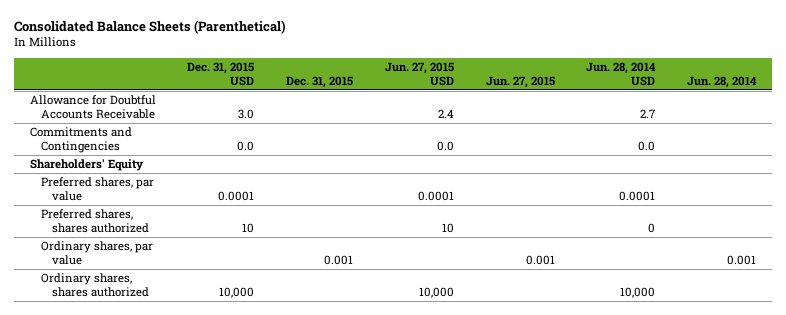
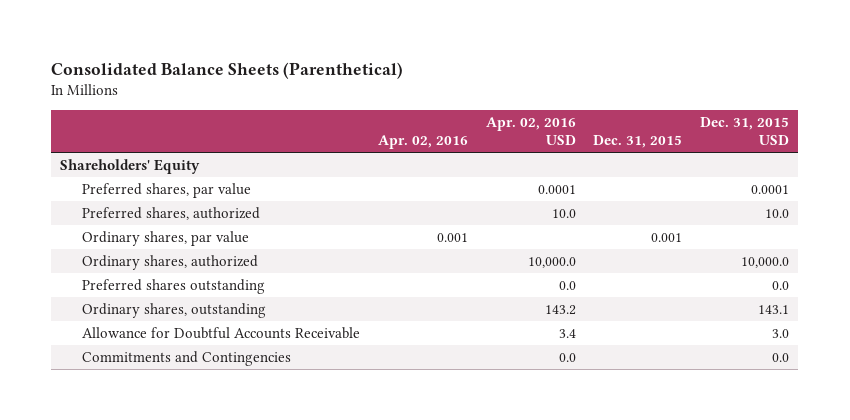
[384,61,454,86] Jun. 27, 2015 USD -> none
[485,75,555,88] Jun. 27, 2015 -> none
[586,61,657,86] Jun. 28, 2014 USD -> none
[687,75,758,88] Jun. 28, 2014 -> none
none -> [377,135,468,150] Apr. 02, 2016
none -> [485,116,576,146] Apr. 02, 2016 USD
[40,209,150,234] Preferred shares, shares authorized -> [82,206,261,220] Preferred shares, authorized
[242,223,255,234] 10 -> [765,208,790,218] 10.0
[40,273,150,298] Ordinary shares, shares authorized -> [82,254,259,270] Ordinary shares, authorized
[219,287,255,299] 10,000 -> [741,256,790,268] 10,000.0
none -> [82,278,266,294] Preferred shares outstanding
none -> [82,302,267,318] Ordinary shares, outstanding
[29,95,156,120] Allowance for Doubtful Accounts Receivable -> [82,326,361,339] Allowance for Doubtful Accounts Receivable
[29,127,132,154] Commitments and Contingencies -> [82,350,292,366] Commitments and Contingencies

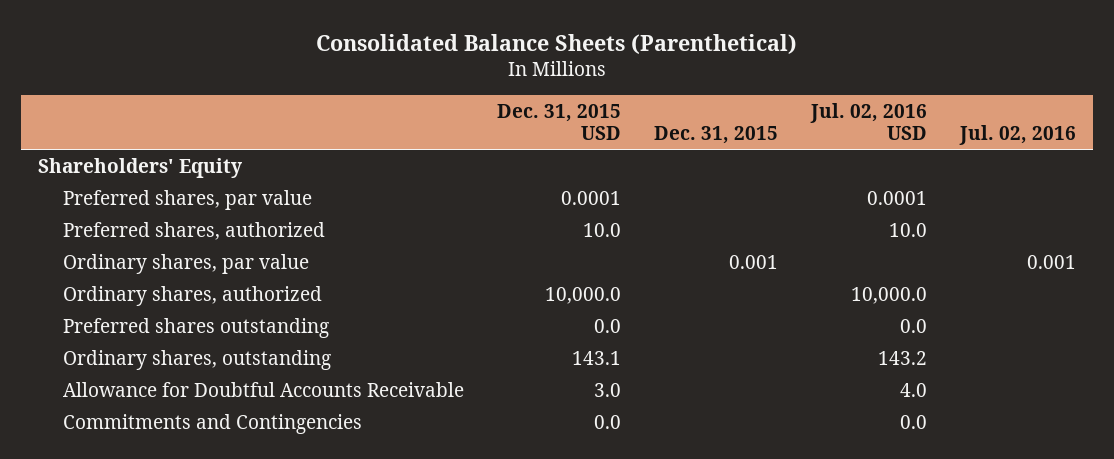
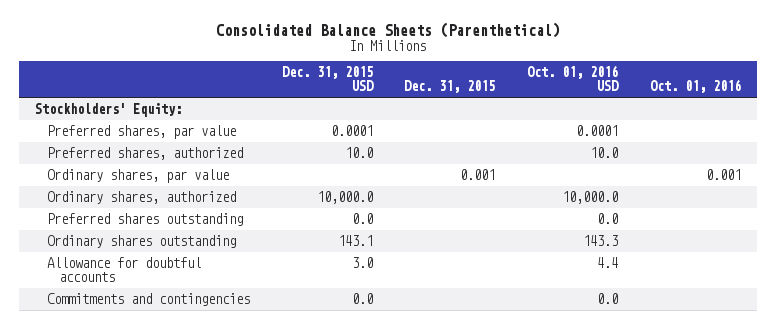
[809,102,927,141] Jul. 02, 2016 USD -> none
[959,125,1077,146] Jul. 02, 2016 -> none
none -> [527,65,620,92] Oct. 01, 2016 USD
none -> [650,79,742,94] Oct. 01, 2016
[37,157,242,178] Shareholders' Equity -> [34,102,182,117] Stockholders' Equity:
[62,349,331,370] Ordinary shares, outstanding -> [46,234,236,248] Ordinary shares outstanding
[62,381,464,397] Allowance for Doubtful Accounts Receivable -> [46,256,201,282] Allowance for doubtful accounts
[62,413,362,434] Commitments and Contingencies -> [46,292,250,306] Commitments and contingencies

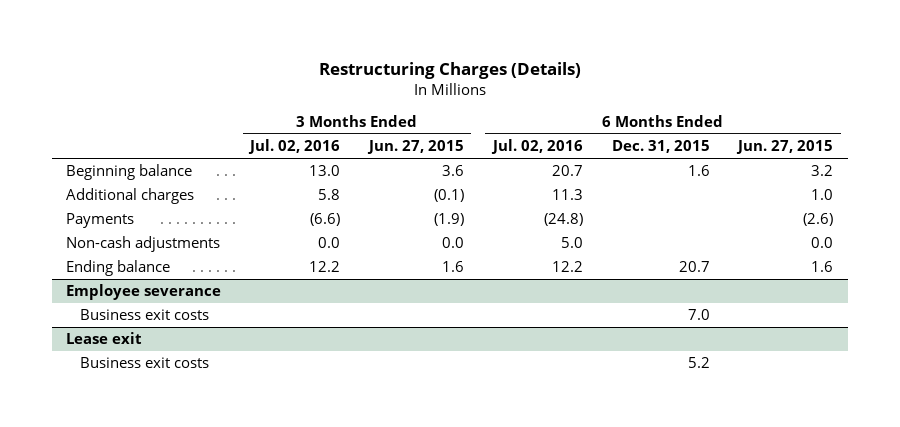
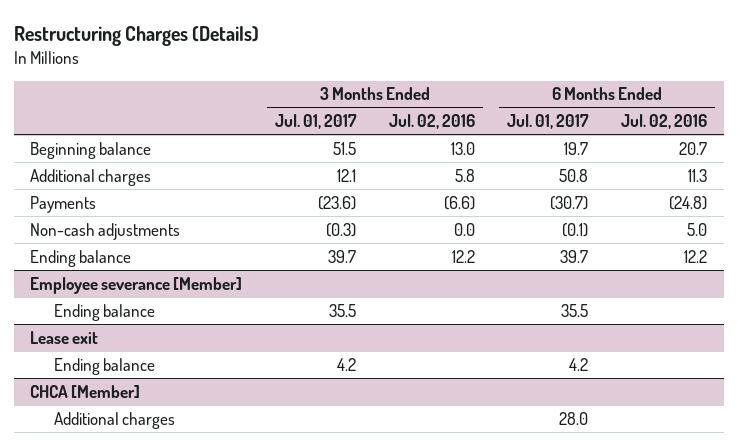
[366,140,464,155] Jun. 27, 2015 -> none
[611,140,710,154] Dec. 31, 2015 -> none
[736,140,834,155] Jun. 27, 2015 -> none
none -> [275,114,358,130] Jul. 01, 2017
none -> [507,114,590,130] Jul. 01, 2017
[79,309,209,321] Business exit costs -> none
[66,284,222,301] Employee severance -> [30,276,243,294] Employee severance [Member]
none -> [53,303,155,321] Ending balance
[79,357,209,369] Business exit costs -> none
none -> [53,357,155,375] Ending balance
none -> [30,384,141,398] CHCA [Member]
none -> [53,411,175,429] Additional charges

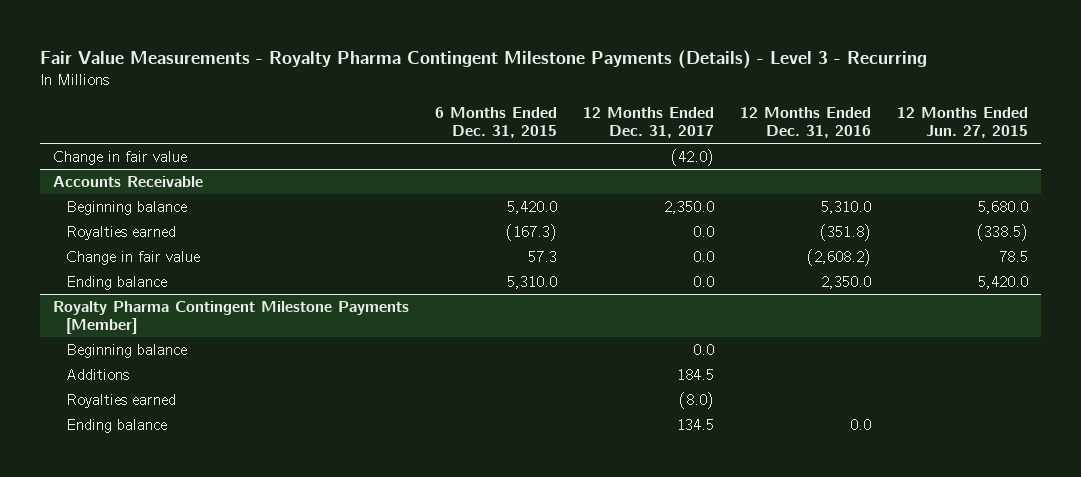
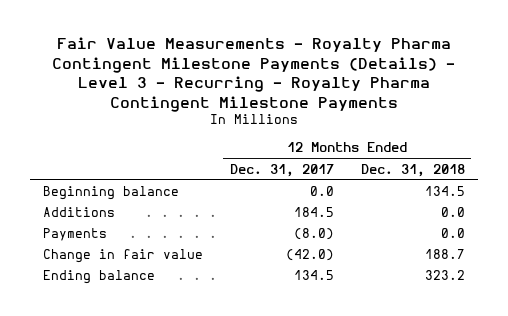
[39,49,927,69] Fair Value Measurements - Royalty Pharma Contingent Milestone Payments (Details) - Level 3 - Recurring -> [51,37,455,112] Fair Value Measurements - Royalty Pharma Contingent Milestone Payments (Details) - Level 3 - Recurring - Royalty Pharma Contingent Milestone Payments
[434,106,557,138] 6 Months Ended Dec. 31, 2015 -> none
[739,106,871,138] 12 Months Ended Dec. 31, 2016 -> none
[896,106,1028,138] 12 Months Ended Jun. 27, 2015 -> none
none -> [360,163,465,177] Dec. 31, 2018
[52,175,203,187] Accounts Receivable -> none
[66,200,188,215] Beginning balance -> none
[66,225,177,240] Royalties earned -> none
[66,250,201,265] Change in fair value -> none
[66,275,168,290] Ending balance -> none
[52,300,409,334] Royalty Pharma Contingent Milestone Payments [Member] -> none
[66,393,177,408] Royalties earned -> [43,228,108,242] Payments
[52,150,187,165] Change in fair value -> [43,249,204,264] Change in fair value

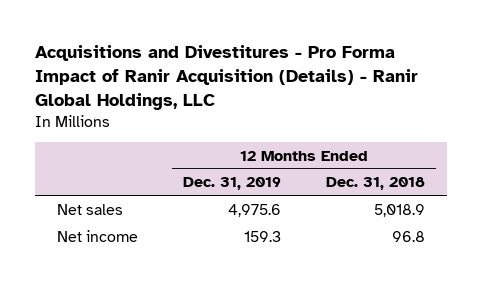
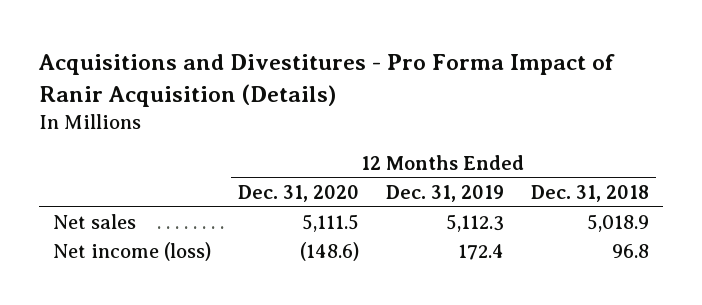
[34,45,418,111] Acquisitions and Divestitures - Pro Forma Impact of Ranir Acquisition (Details) - Ranir Global Holdings, LLC -> [38,54,616,107] Acquisitions and Divestitures - Pro Forma Impact of Ranir Acquisition (Details)
none -> [237,185,359,203] Dec. 31, 2020
[227,204,281,218] 4,975.6 -> [445,214,504,233] 5,112.3
[57,230,139,243] Net income -> [52,242,211,262] Net income (loss)
[243,231,281,243] 159.3 -> [457,244,504,261] 172.4

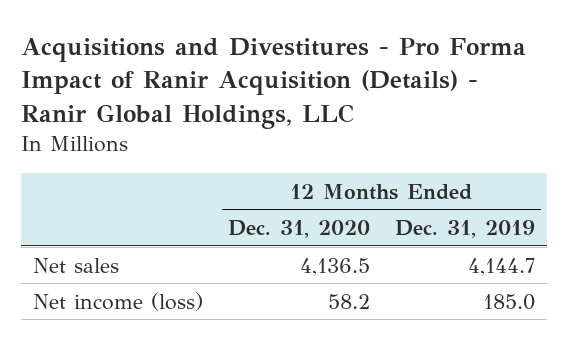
[38,54,616,107] Acquisitions and Divestitures - Pro Forma Impact of Ranir Acquisition (Details) -> [20,37,526,130] Acquisitions and Divestitures - Pro Forma Impact of Ranir Acquisition (Details) - Ranir Global Holdings, LLC
[531,185,650,203] Dec. 31, 2018 -> none
[301,214,359,233] 5,111.5 -> [299,257,370,276] 4,136.5
[445,214,504,233] 5,112.3 -> [467,257,535,276] 4,144.7
[299,242,359,262] (148.6) -> [327,293,370,309] 58.2
[457,244,504,261] 172.4 -> [482,293,535,310] 185.0

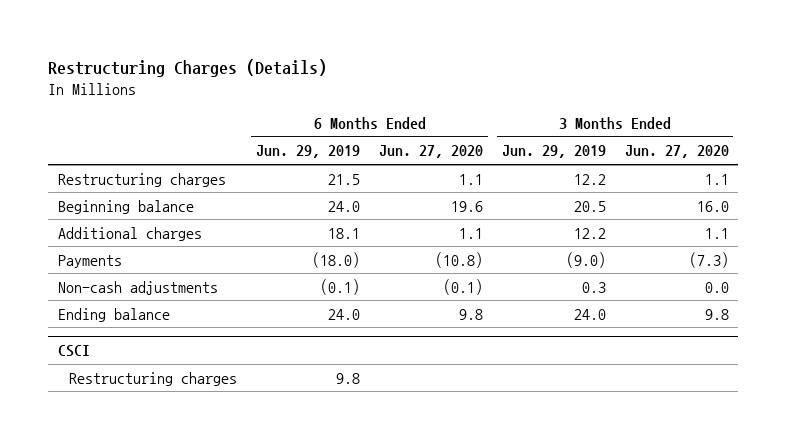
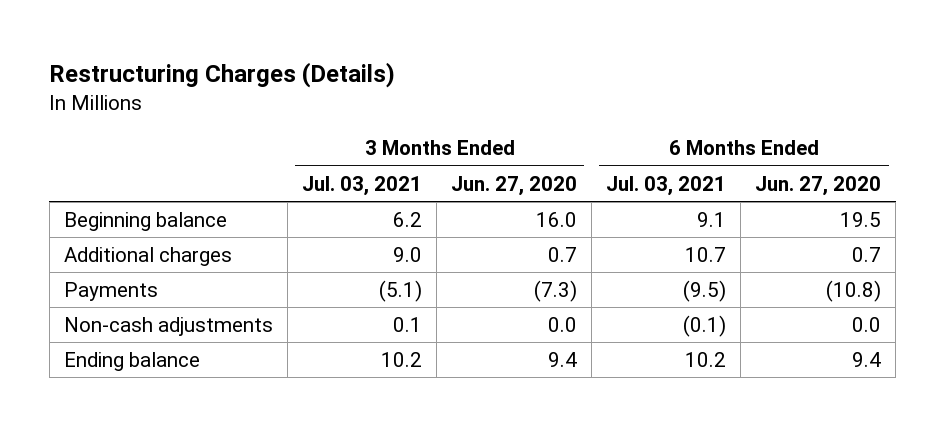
[256,145,361,159] Jun. 29, 2019 -> none
[501,145,606,159] Jun. 29, 2019 -> none
none -> [302,175,423,196] Jul. 03, 2021
none -> [606,175,727,196] Jul. 03, 2021
[57,172,226,187] Restructuring charges -> none
[451,200,484,212] 19.6 -> [840,212,882,228] 19.5
[459,227,484,239] 1.1 -> [852,247,882,263] 0.7
[704,227,729,239] 1.1 -> [548,247,578,263] 0.7
[57,345,90,358] CSCI -> none
[69,371,238,386] Restructuring charges -> none
[443,278,484,295] (0.1) -> [852,317,882,333] 0.0
[459,308,484,320] 9.8 -> [852,352,882,368] 9.4
[704,308,729,320] 9.8 -> [548,352,578,368] 9.4

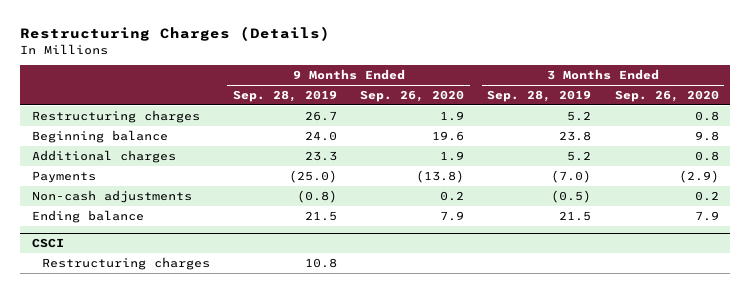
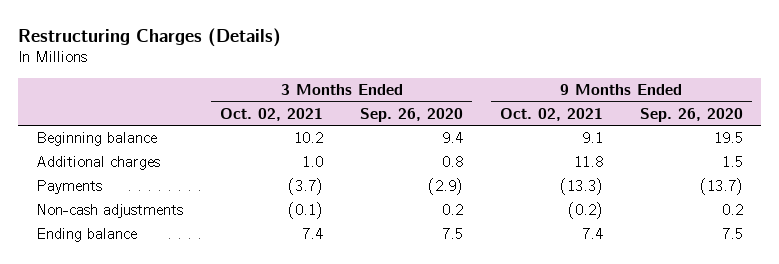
[232,89,337,102] Sep. 28, 2019 -> none
[487,89,592,102] Sep. 28, 2019 -> none
none -> [220,107,324,121] Oct. 02, 2021
none -> [499,107,603,121] Oct. 02, 2021
[31,109,200,123] Restructuring charges -> none
[432,130,465,141] 19.6 -> [713,132,743,144] 19.5
[694,130,719,141] 9.8 -> [441,132,463,144] 9.4
[440,150,465,161] 1.9 -> [721,156,743,168] 1.5
[416,169,465,183] (13.8) -> [699,178,743,196] (13.7)
[31,237,64,248] CSCI -> none
[41,256,210,270] Restructuring charges -> none
[440,210,465,221] 7.9 -> [721,228,743,240] 7.5
[694,210,719,221] 7.9 -> [441,228,463,240] 7.5

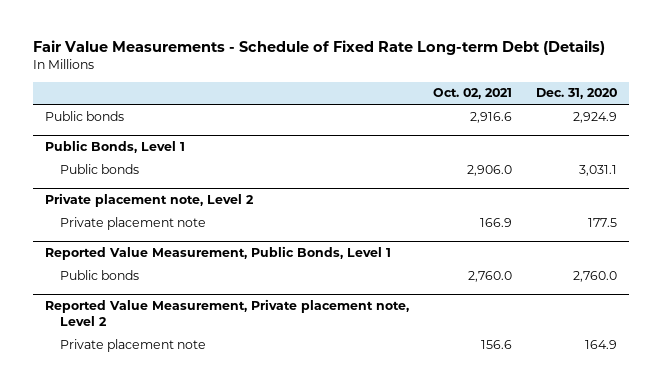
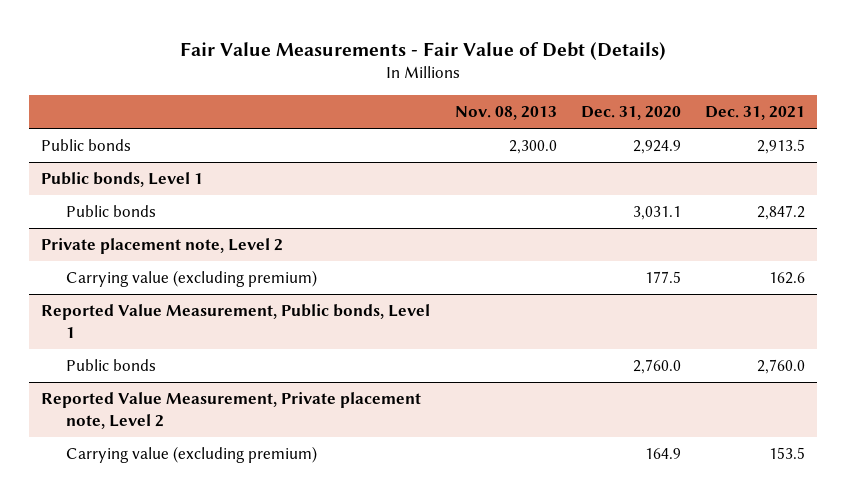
[32,40,605,56] Fair Value Measurements - Schedule of Fixed Rate Long-term Debt (Details) -> [180,41,667,60] Fair Value Measurements - Fair Value of Debt (Details)
[433,88,513,100] Oct. 02, 2021 -> none
none -> [454,106,557,121] Nov. 08, 2013
none -> [705,106,806,121] Dec. 31, 2021
[44,140,185,154] Public Bonds, Level 1 -> [41,172,204,188] Public bonds, Level 1
[59,216,206,230] Private placement note -> [65,270,317,288] Carrying value (excluding premium)
[44,246,391,261] Reported Value Measurement, Public Bonds, Level 1 -> [41,304,431,338] Reported Value Measurement, Public bonds, Level 1
[59,338,206,352] Private placement note -> [65,446,317,464] Carrying value (excluding premium)

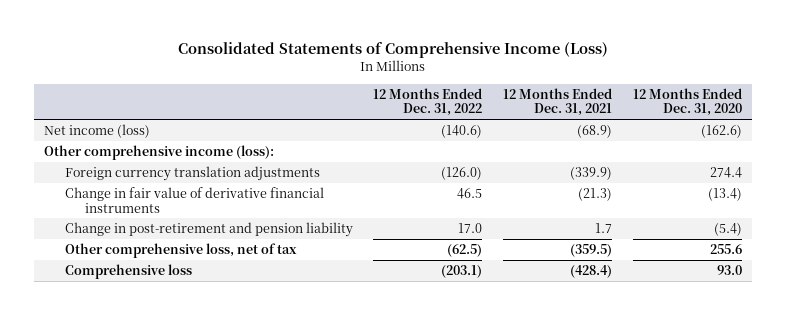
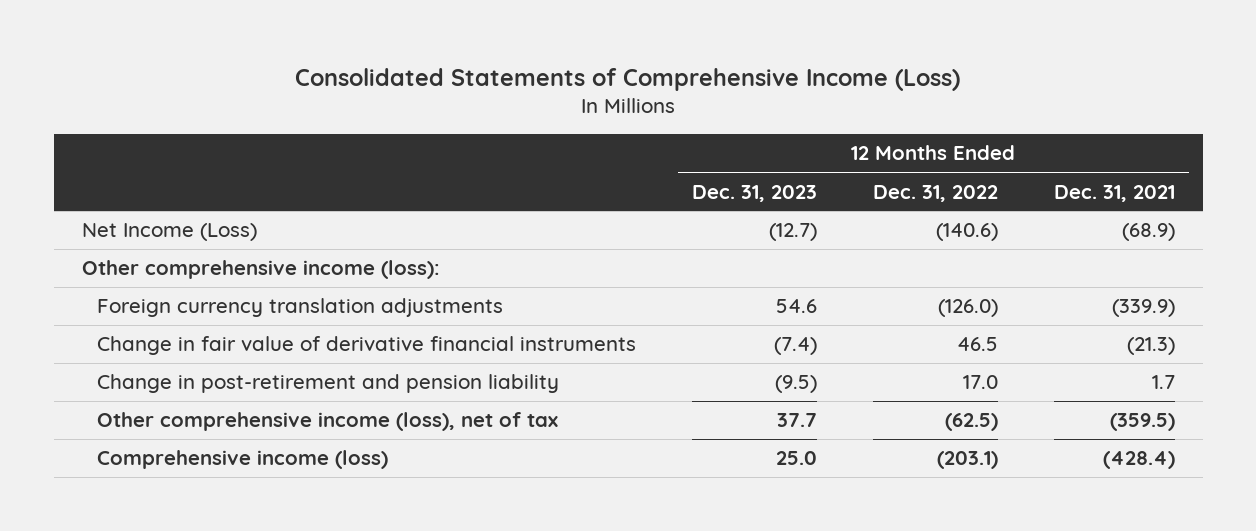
[632,87,742,117] 12 Months Ended Dec. 31, 2020 -> none
none -> [692,184,818,202] Dec. 31, 2023
[44,123,151,138] Net income (loss) -> [81,223,257,242] Net Income (Loss)
[64,242,297,258] Other comprehensive loss, net of tax -> [97,412,559,432] Other comprehensive income (loss), net of tax
[64,263,192,279] Comprehensive loss -> [97,450,389,470] Comprehensive income (loss)

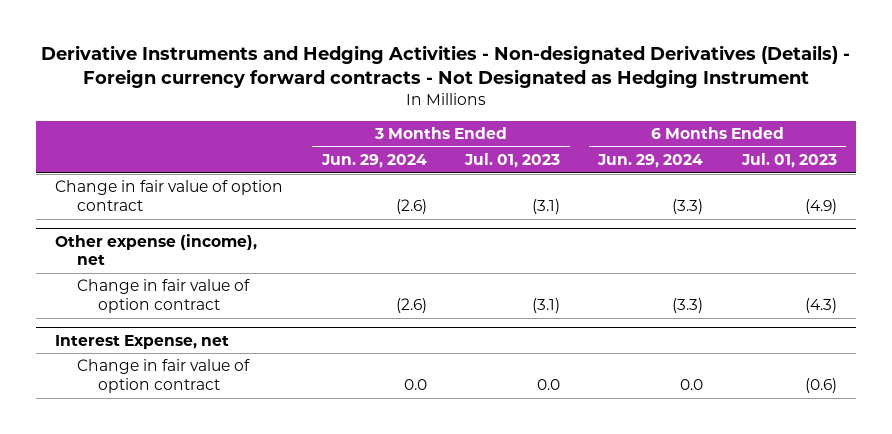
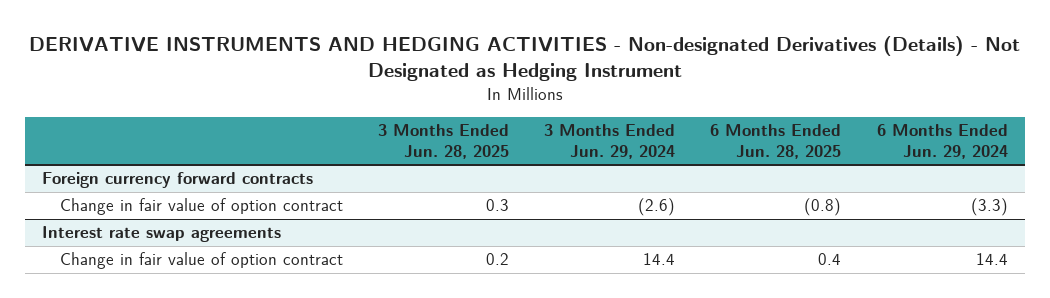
[41,45,851,89] Derivative Instruments and Hedging Activities - Non-designated Derivatives (Details) - Foreign currency forward contracts - Not Designated as Hedging Instrument -> [28,35,1020,82] DERIVATIVE INSTRUMENTS AND HEDGING ACTIVITIES - Non-designated Derivatives (Details) - Not Designated as Hedging Instrument
[464,153,561,169] Jul. 01, 2023 -> none
[740,153,837,169] Jul. 01, 2023 -> none
none -> [377,124,509,159] 3 Months Ended Jun. 28, 2025
none -> [710,124,842,159] 6 Months Ended Jun. 28, 2025
[55,180,284,211] Change in fair value of option contract -> none
[55,233,258,266] Other expense (income), net -> [42,172,314,189] Foreign currency forward contracts
[55,334,230,349] Interest Expense, net -> none
none -> [42,226,282,243] Interest rate swap agreements
[403,378,427,390] 0.0 -> [643,253,676,266] 14.4
[680,378,704,390] 0.0 -> [975,253,1008,266] 14.4

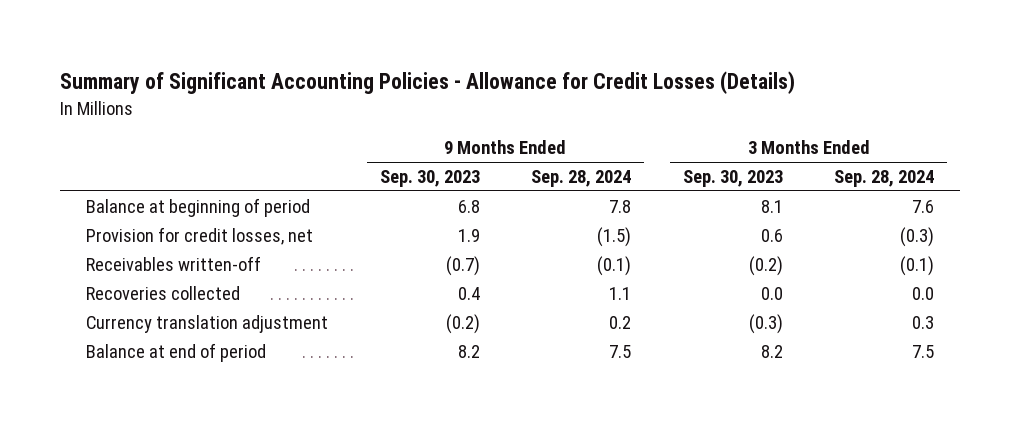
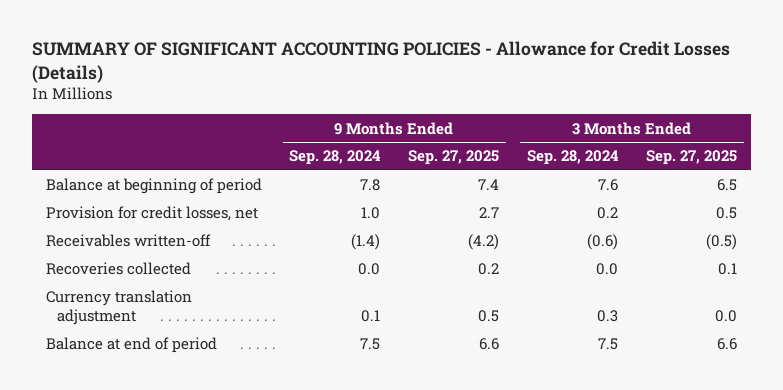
[60,71,796,95] Summary of Significant Accounting Policies - Allowance for Credit Losses (Details) -> [31,41,730,83] SUMMARY OF SIGNIFICANT ACCOUNTING POLICIES - Allowance for Credit Losses (Details)
[379,170,480,188] Sep. 30, 2023 -> none
[682,170,783,188] Sep. 30, 2023 -> none
none -> [408,150,500,166] Sep. 27, 2025
none -> [645,150,737,166] Sep. 27, 2025
[597,227,632,248] (1.5) -> [361,207,381,220] 1.0
[900,227,935,248] (0.3) -> [597,207,619,220] 0.2
[597,256,632,277] (0.1) -> [351,234,381,251] (1.4)
[900,256,935,277] (0.1) -> [587,234,619,251] (0.6)
[609,287,632,301] 1.1 -> [358,263,381,276] 0.0
[609,316,632,330] 0.2 -> [361,310,381,323] 0.1

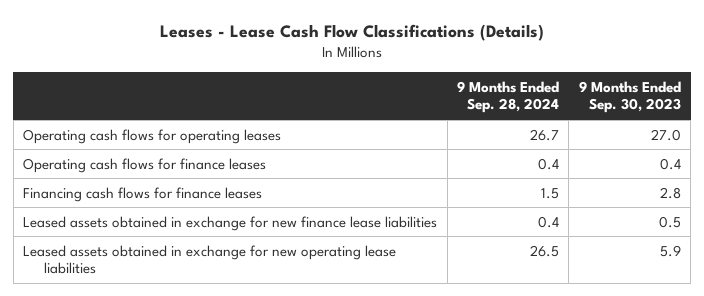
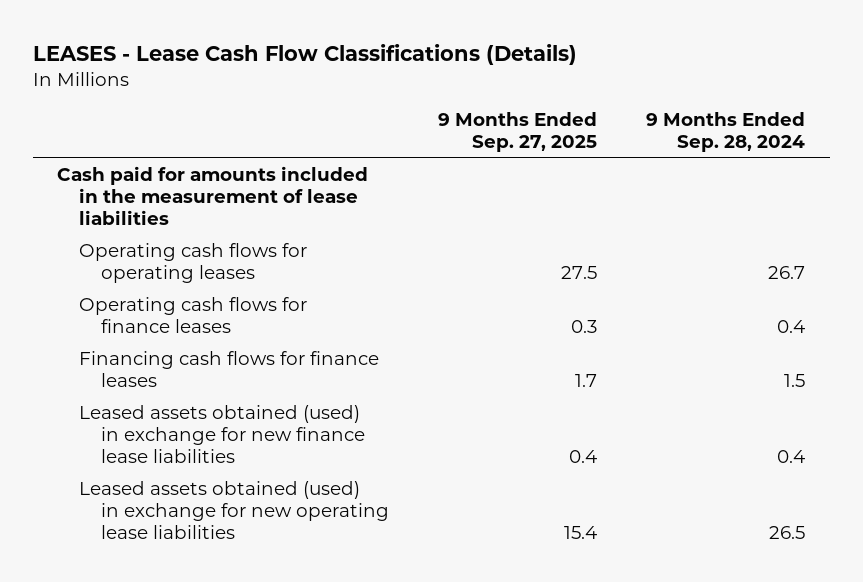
[159,23,544,41] Leases - Lease Cash Flow Classifications (Details) -> [32,44,577,66] LEASES - Lease Cash Flow Classifications (Details)
[578,80,681,114] 9 Months Ended Sep. 30, 2023 -> none
none -> [438,112,598,153] 9 Months Ended Sep. 27, 2025
none -> [57,166,369,226] Cash paid for amounts included in the measurement of lease liabilities
[23,215,438,231] Leased assets obtained in exchange for new finance lease liabilities -> [79,405,365,464] Leased assets obtained (used) in exchange for new finance lease liabilities
[23,244,397,275] Leased assets obtained in exchange for new operating lease liabilities -> [79,481,389,540] Leased assets obtained (used) in exchange for new operating lease liabilities

